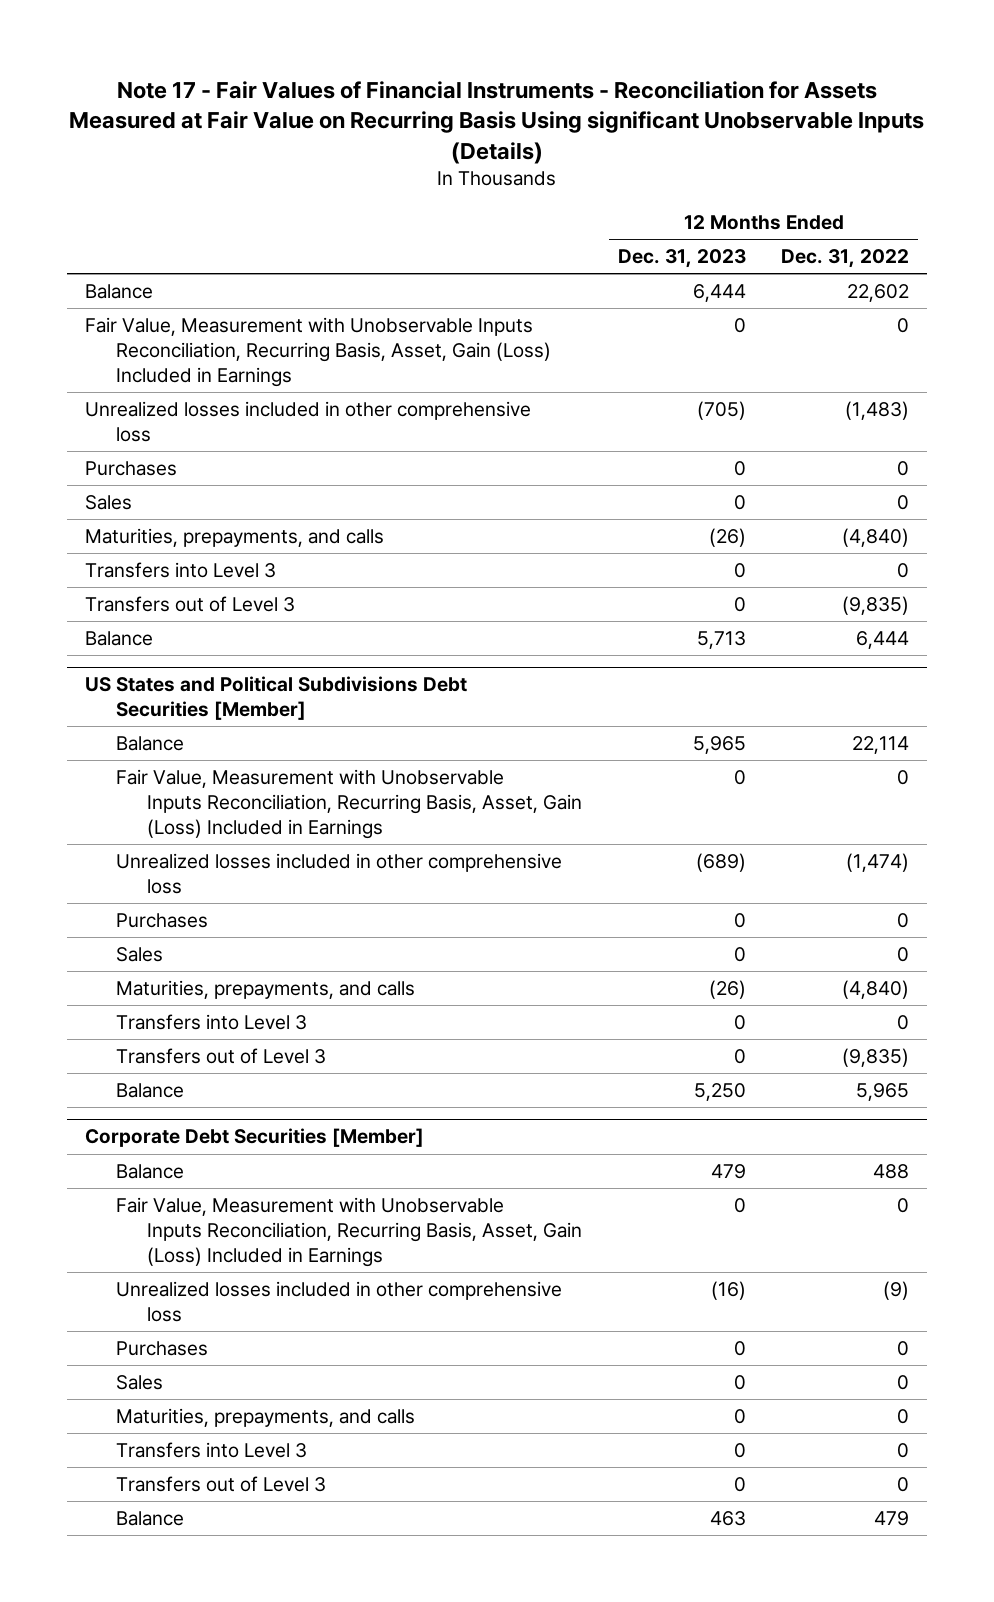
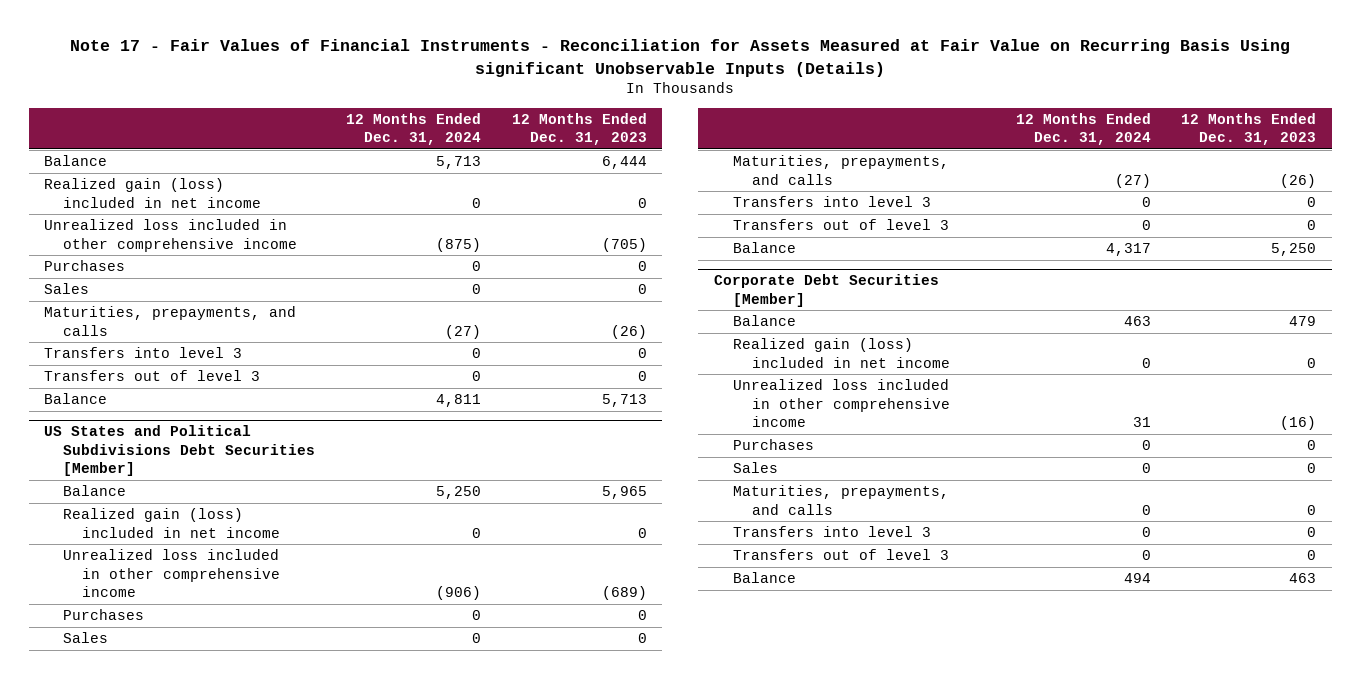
[781,249,910,269] Dec. 31, 2022 -> none
none -> [346,112,482,146] 12 Months Ended Dec. 31, 2024
[85,317,552,387] Fair Value, Measurement with Unobservable Inputs Reconciliation, Recurring Basis, Asset, Gain (Loss) Included in Earnings -> [44,178,262,208] Realized gain (loss) included in net income
[85,401,532,442] Unrealized losses included in other comprehensive loss -> [44,219,298,252] Unrealized loss included in other comprehensive income
[85,562,277,579] Transfers into Level 3 -> [44,347,243,359] Transfers into level 3
[85,596,296,613] Transfers out of Level 3 -> [44,370,261,382] Transfers out of level 3
[116,769,582,839] Fair Value, Measurement with Unobservable Inputs Reconciliation, Recurring Basis, Asset, Gain (Loss) Included in Earnings -> [63,508,281,538] Realized gain (loss) included in net income
[116,853,563,894] Unrealized losses included in other comprehensive loss -> [63,549,281,598] Unrealized loss included in other comprehensive income
[116,1014,308,1031] Transfers into Level 3 -> [732,196,931,208] Transfers into level 3
[116,1048,327,1065] Transfers out of Level 3 -> [732,219,949,231] Transfers out of level 3
[116,1197,582,1267] Fair Value, Measurement with Unobservable Inputs Reconciliation, Recurring Basis, Asset, Gain (Loss) Included in Earnings -> [732,338,950,368] Realized gain (loss) included in net income
[116,1281,563,1322] Unrealized losses included in other comprehensive loss -> [732,379,950,428] Unrealized loss included in other comprehensive income
[116,1442,308,1459] Transfers into Level 3 -> [732,526,931,538] Transfers into level 3
[116,1476,327,1493] Transfers out of Level 3 -> [732,549,949,561] Transfers out of level 3

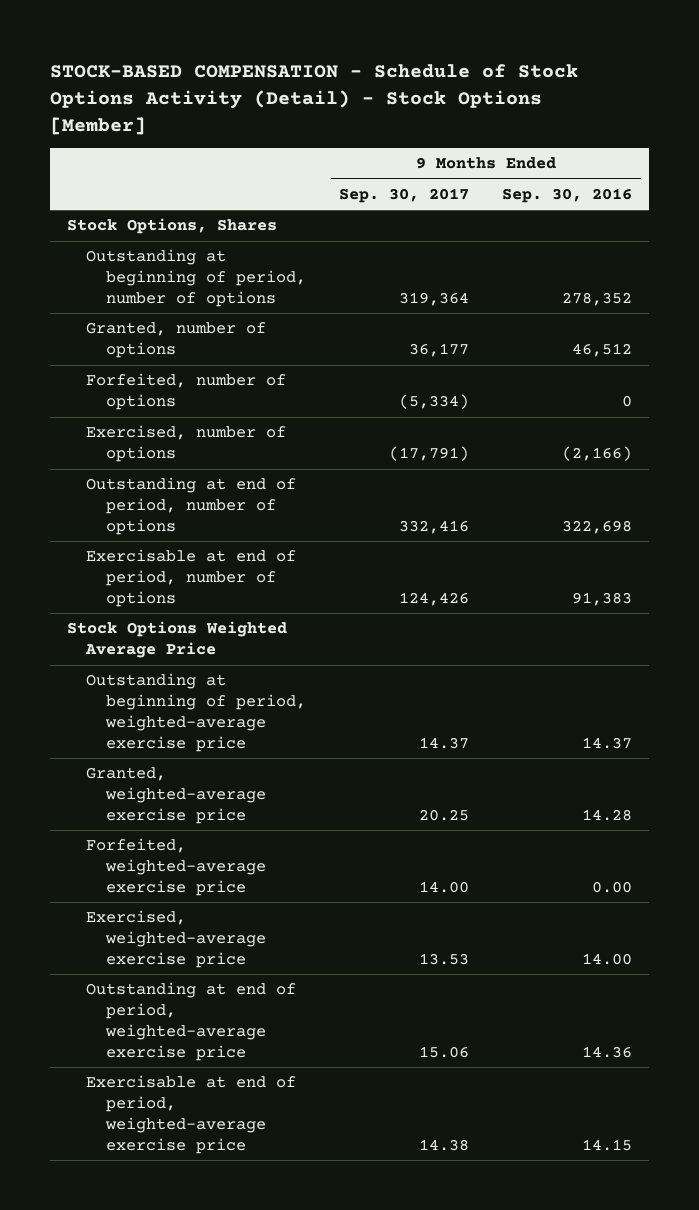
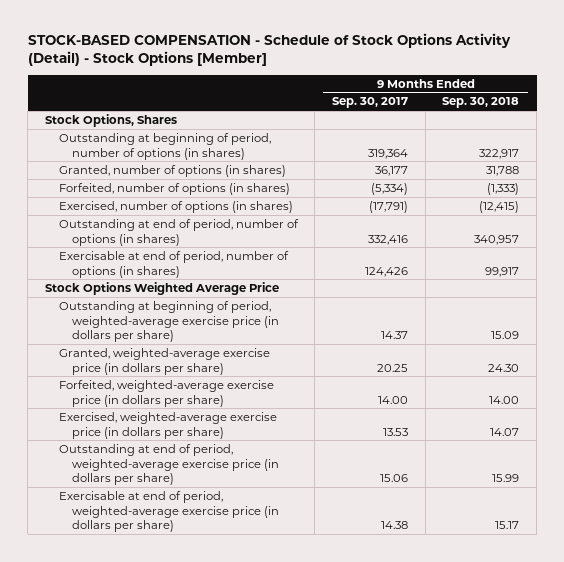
[502,187,633,203] Sep. 30, 2016 -> none
none -> [442,97,520,109] Sep. 30, 2018
[86,249,306,307] Outstanding at beginning of period, number of options -> [58,132,271,160] Outstanding at beginning of period, number of options (in shares)
[86,322,267,359] Granted, number of options -> [58,164,286,177] Granted, number of options (in shares)
[86,373,287,411] Forfeited, number of options -> [58,182,290,195] Forfeited, number of options (in shares)
[86,425,287,463] Exercised, number of options -> [58,200,293,213] Exercised, number of options (in shares)
[86,477,297,535] Outstanding at end of period, number of options -> [58,218,299,246] Outstanding at end of period, number of options (in shares)
[86,549,297,607] Exercisable at end of period, number of options -> [58,250,289,278] Exercisable at end of period, number of options (in shares)
[86,673,306,752] Outstanding at beginning of period, weighted-average exercise price -> [58,300,280,343] Outstanding at beginning of period, weighted-average exercise price (in dollars per share)
[86,767,266,824] Granted, weighted-average exercise price -> [58,347,270,375] Granted, weighted-average exercise price (in dollars per share)
[86,838,266,896] Forfeited, weighted-average exercise price -> [58,379,274,407] Forfeited, weighted-average exercise price (in dollars per share)
[86,910,266,968] Exercised, weighted-average exercise price -> [58,411,277,439] Exercised, weighted-average exercise price (in dollars per share)
[86,982,297,1061] Outstanding at end of period, weighted-average exercise price -> [58,443,280,486] Outstanding at end of period, weighted-average exercise price (in dollars per share)
[86,1075,297,1154] Exercisable at end of period, weighted-average exercise price -> [58,490,280,533] Exercisable at end of period, weighted-average exercise price (in dollars per share)

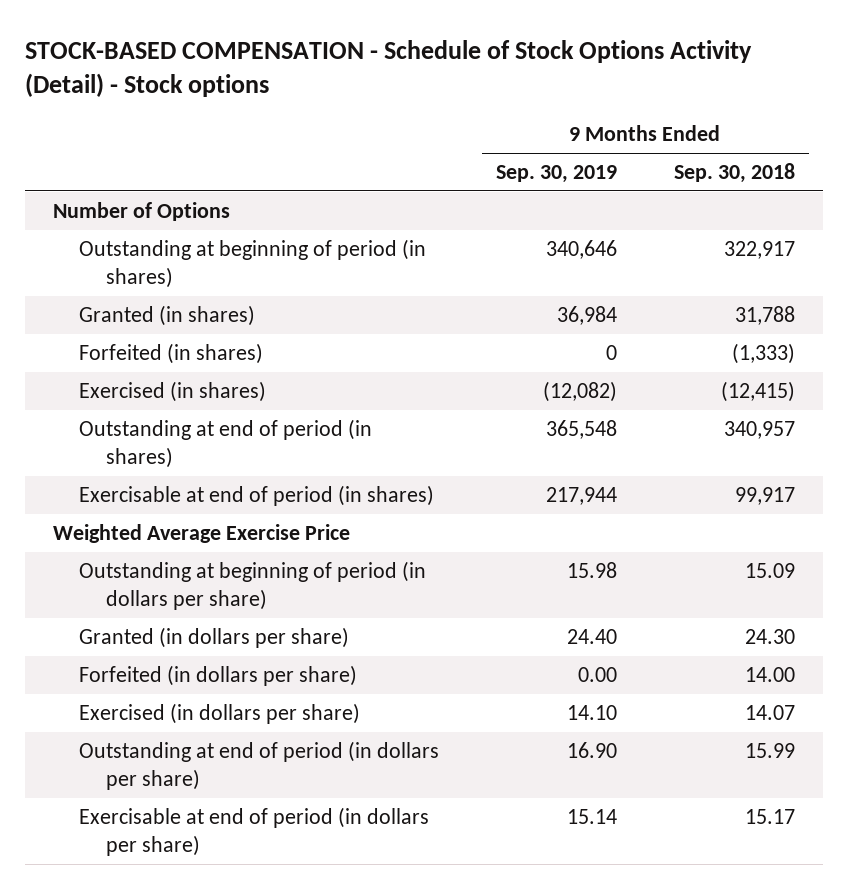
[27,33,511,67] STOCK-BASED COMPENSATION - Schedule of Stock Options Activity (Detail) - Stock Options [Member] -> [24,39,752,98] STOCK-BASED COMPENSATION - Schedule of Stock Options Activity (Detail) - Stock options
[331,97,408,109] Sep. 30, 2017 -> none
none -> [496,165,618,184] Sep. 30, 2019
[44,113,177,127] Stock Options, Shares -> [52,202,230,222] Number of Options
[58,132,271,160] Outstanding at beginning of period, number of options (in shares) -> [79,239,427,289] Outstanding at beginning of period (in shares)
[58,164,286,177] Granted, number of options (in shares) -> [79,305,256,327] Granted (in shares)
[58,182,290,195] Forfeited, number of options (in shares) -> [79,343,264,365] Forfeited (in shares)
[58,200,293,213] Exercised, number of options (in shares) -> [79,381,267,403] Exercised (in shares)
[58,218,299,246] Outstanding at end of period, number of options (in shares) -> [79,419,373,469] Outstanding at end of period (in shares)
[58,250,289,278] Exercisable at end of period, number of options (in shares) -> [79,485,435,507] Exercisable at end of period (in shares)
[44,281,279,295] Stock Options Weighted Average Price -> [52,524,350,544] Weighted Average Exercise Price
[58,300,280,343] Outstanding at beginning of period, weighted-average exercise price (in dollars per share) -> [79,561,427,611] Outstanding at beginning of period (in dollars per share)
[58,347,270,375] Granted, weighted-average exercise price (in dollars per share) -> [79,627,350,649] Granted (in dollars per share)
[58,379,274,407] Forfeited, weighted-average exercise price (in dollars per share) -> [79,665,358,687] Forfeited (in dollars per share)
[58,411,277,439] Exercised, weighted-average exercise price (in dollars per share) -> [79,703,361,725] Exercised (in dollars per share)
[58,443,280,486] Outstanding at end of period, weighted-average exercise price (in dollars per share) -> [79,741,440,791] Outstanding at end of period (in dollars per share)
[58,490,280,533] Exercisable at end of period, weighted-average exercise price (in dollars per share) -> [79,807,430,857] Exercisable at end of period (in dollars per share)

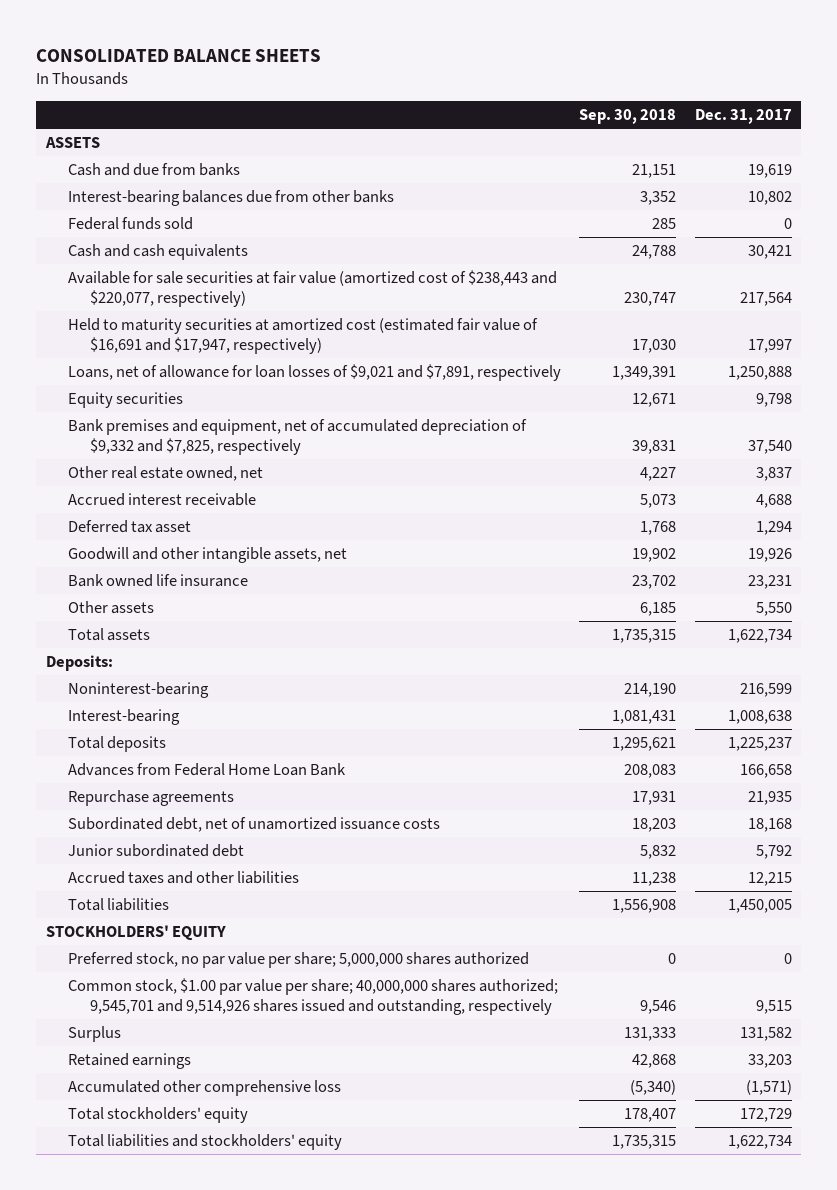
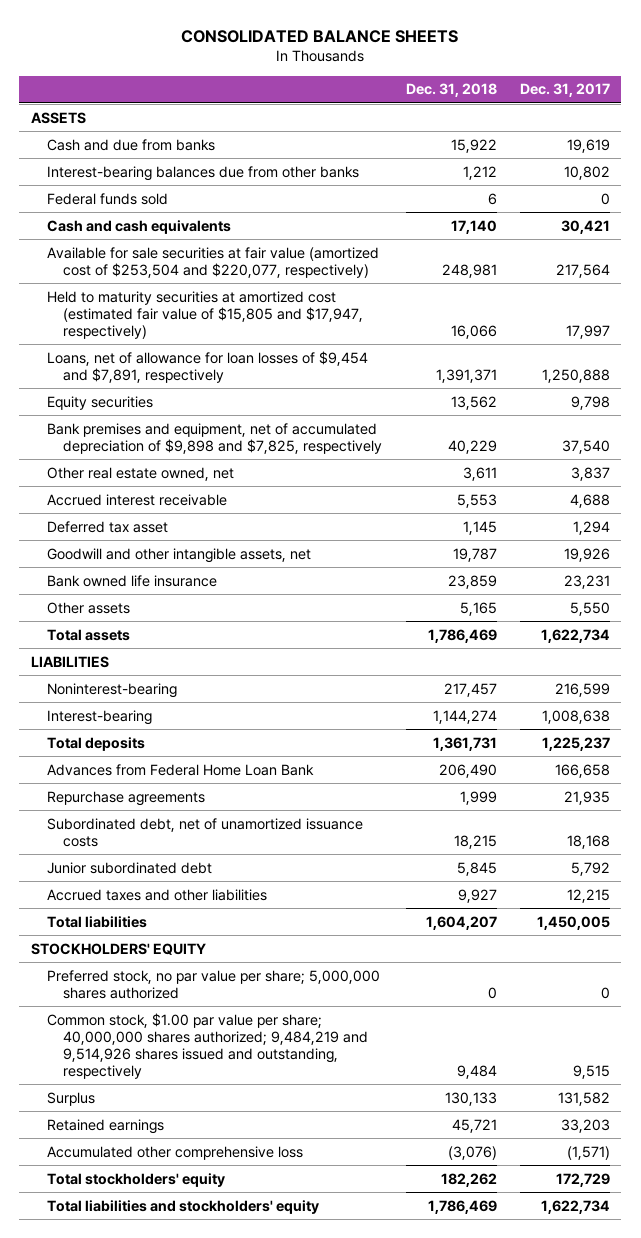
[579,108,677,124] Sep. 30, 2018 -> none
none -> [405,83,497,98] Dec. 31, 2018
[67,270,557,307] Available for sale securities at fair value (amortized cost of $238,443 and $220,077, respectively) -> [47,246,380,278] Available for sale securities at fair value (amortized cost of $253,504 and $220,077, respectively)
[67,318,538,354] Held to maturity securities at amortized cost (estimated fair value of $16,691 and $17,947, respectively) -> [47,290,364,339] Held to maturity securities at amortized cost (estimated fair value of $15,805 and $17,947, respectively)
[67,364,561,382] Loans, net of allowance for loan losses of $9,021 and $7,891, respectively -> [47,350,369,383] Loans, net of allowance for loan losses of $9,454 and $7,891, respectively
[67,419,527,455] Bank premises and equipment, net of accumulated depreciation of $9,332 and $7,825, respectively -> [47,422,383,454] Bank premises and equipment, net of accumulated depreciation of $9,898 and $7,825, respectively
[45,655,113,672] Deposits: -> none
none -> [30,655,109,668] LIABILITIES
[67,978,558,1015] Common stock, $1.00 par value per share; 40,000,000 shares authorized; 9,545,701 and 9,514,926 shares issued and outstanding, respectively -> [47,1012,369,1079] Common stock, $1.00 par value per share; 40,000,000 shares authorized; 9,484,219 and 9,514,926 shares issued and outstanding, respectively

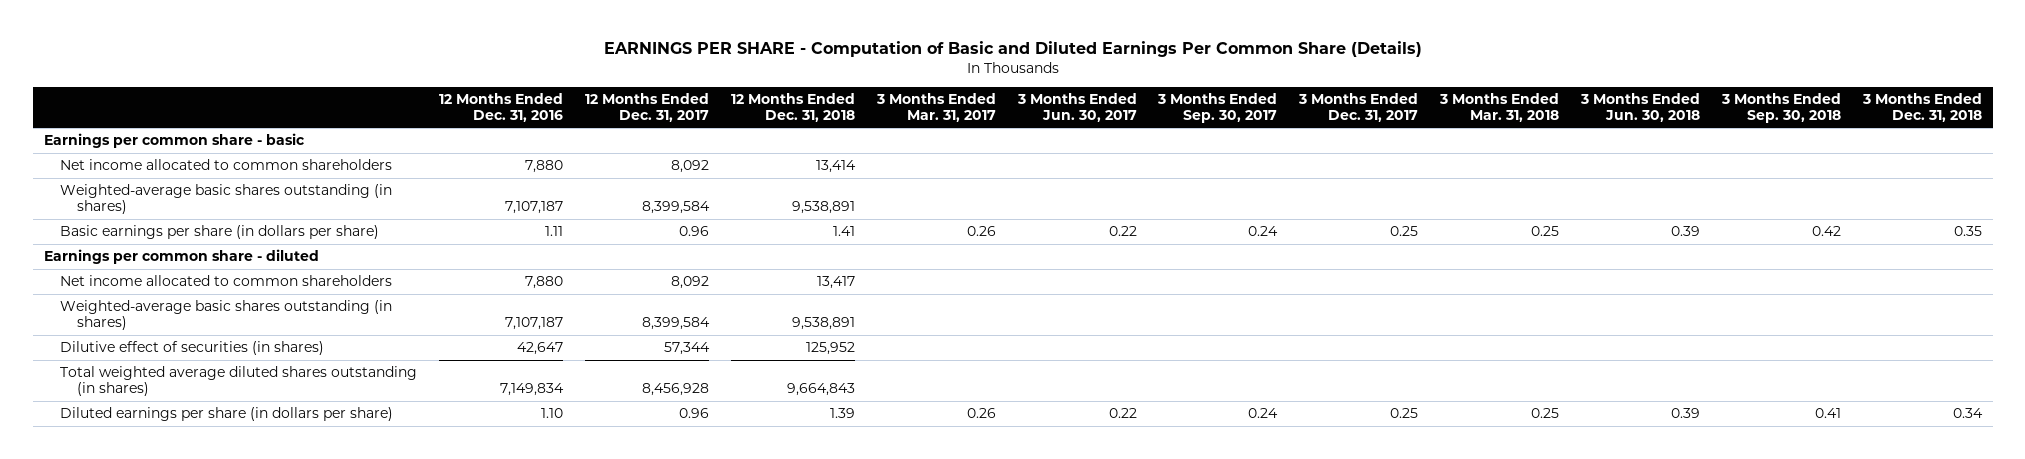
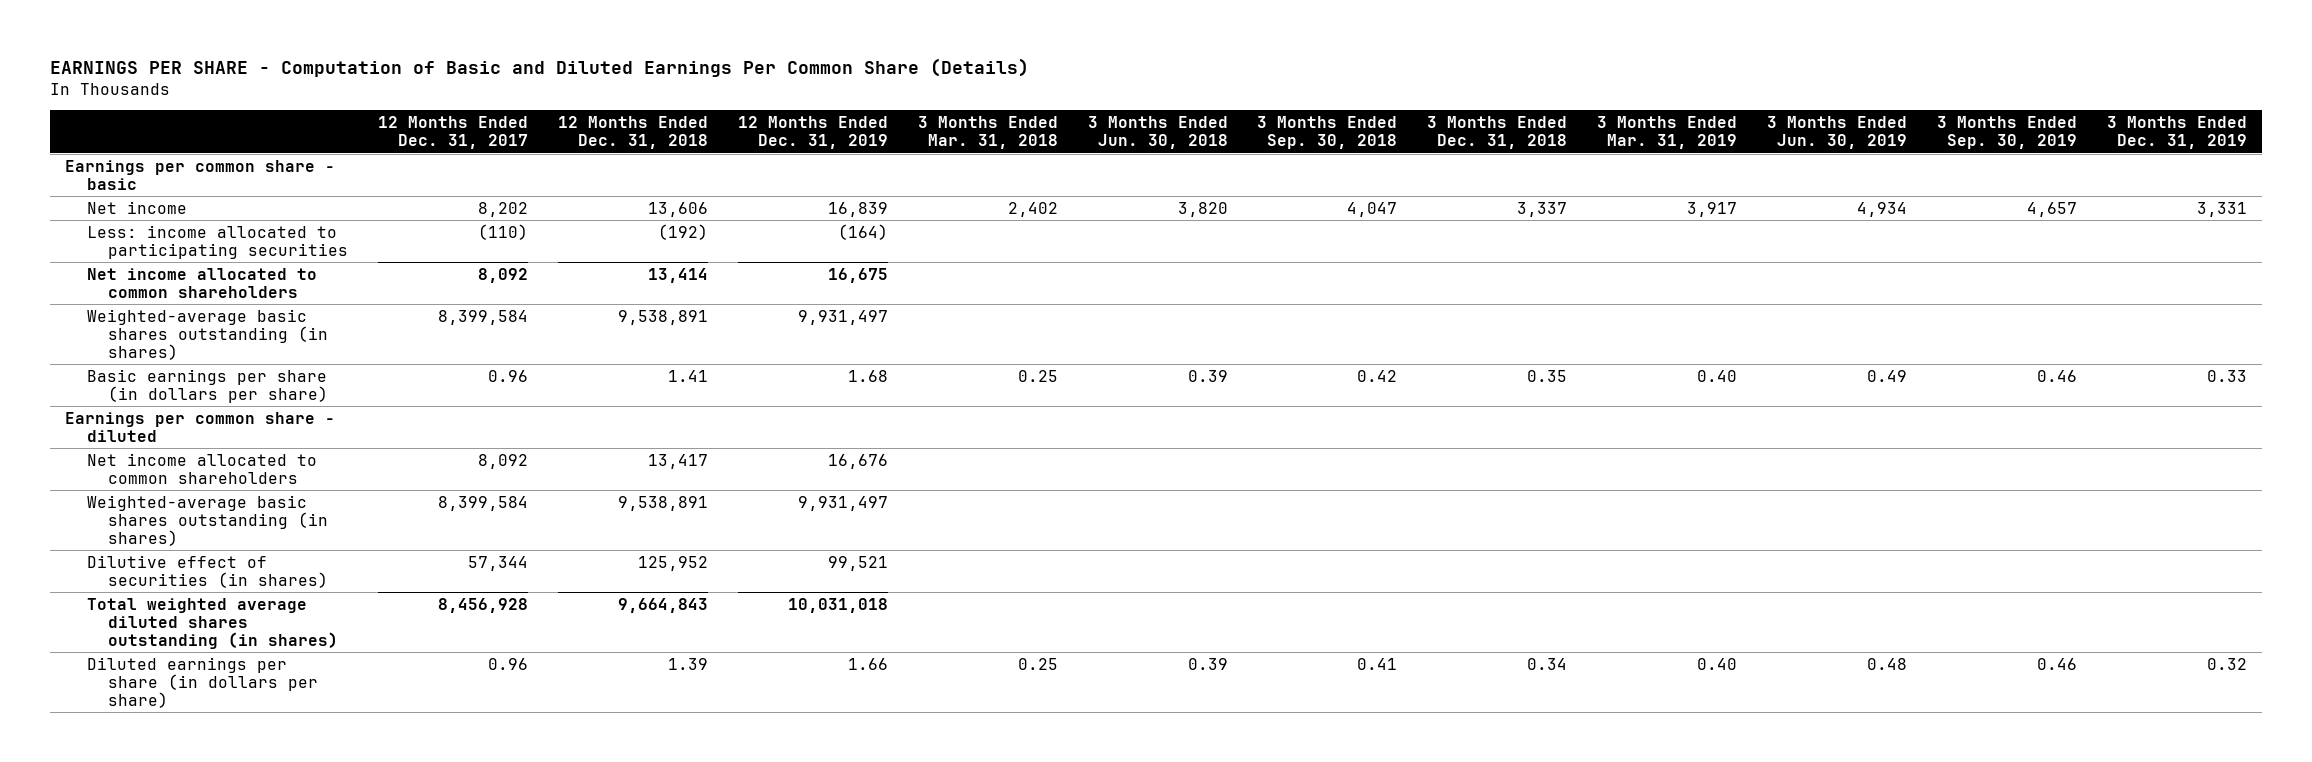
[439,92,564,122] 12 Months Ended Dec. 31, 2016 -> none
[875,92,996,122] 3 Months Ended Mar. 31, 2017 -> none
[1016,92,1137,122] 3 Months Ended Jun. 30, 2017 -> none
[1157,92,1278,123] 3 Months Ended Sep. 30, 2017 -> none
[1298,92,1419,122] 3 Months Ended Dec. 31, 2017 -> none
none -> [737,116,888,150] 12 Months Ended Dec. 31, 2019
none -> [1597,116,1738,150] 3 Months Ended Mar. 31, 2019
none -> [1767,116,1908,150] 3 Months Ended Jun. 30, 2019
none -> [1936,116,2077,150] 3 Months Ended Sep. 30, 2019
none -> [2106,116,2247,150] 3 Months Ended Dec. 31, 2019
none -> [86,200,187,214] Net income
none -> [86,224,349,259] Less: income allocated to participating securities

